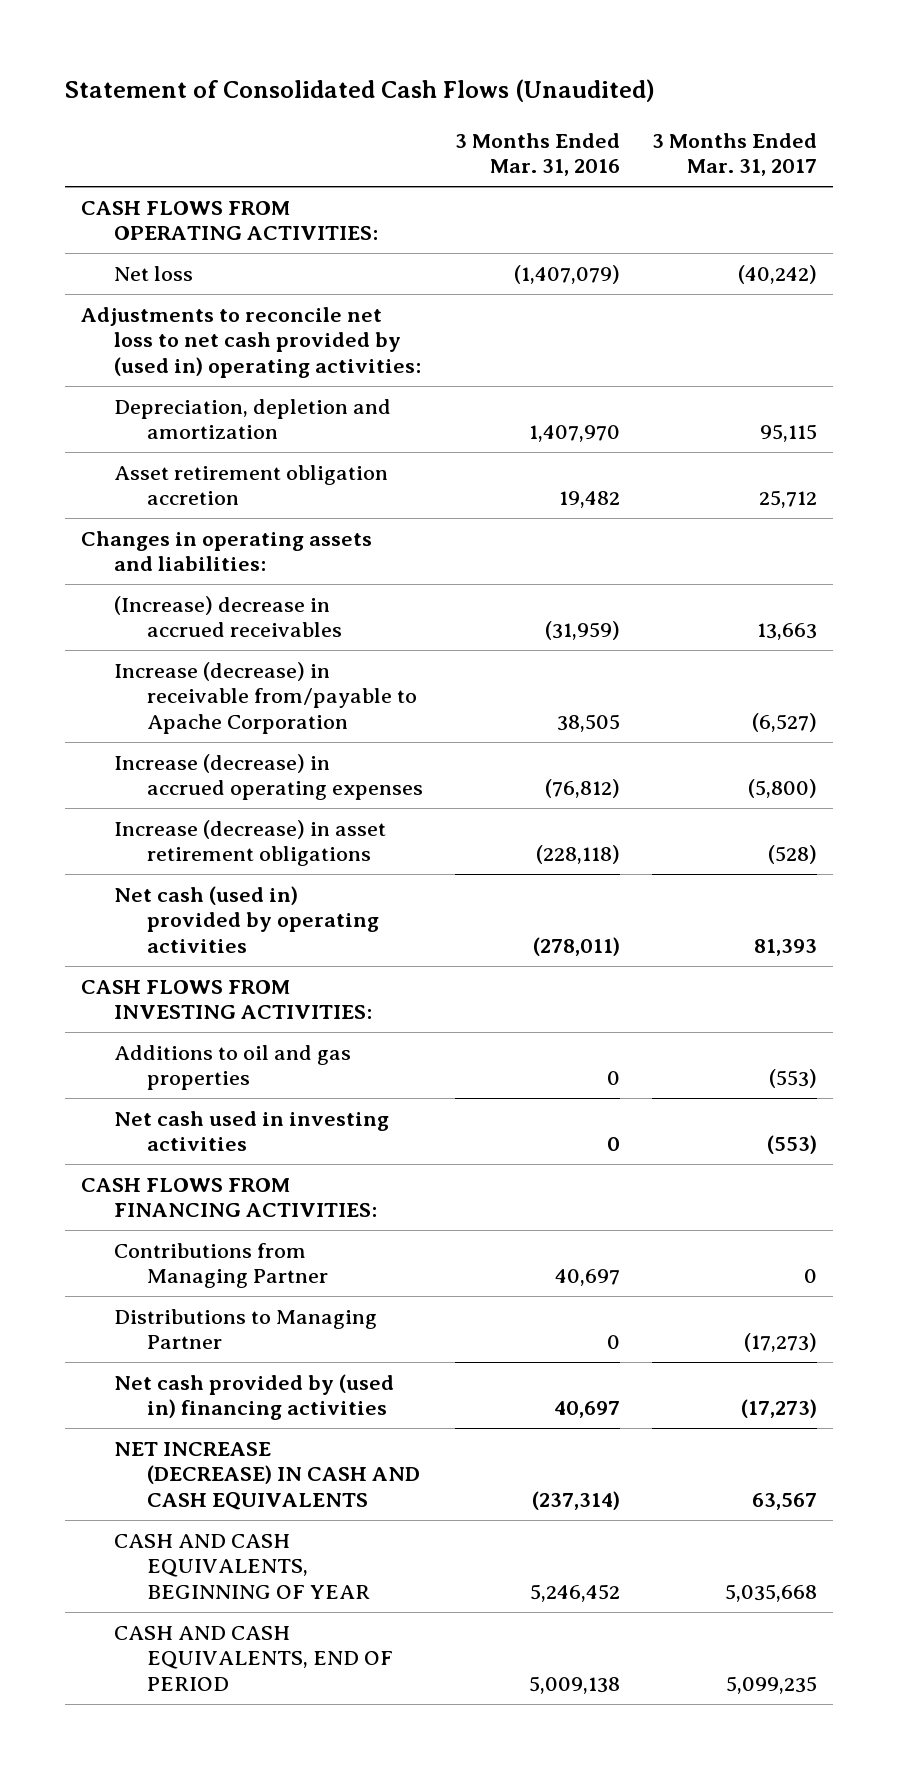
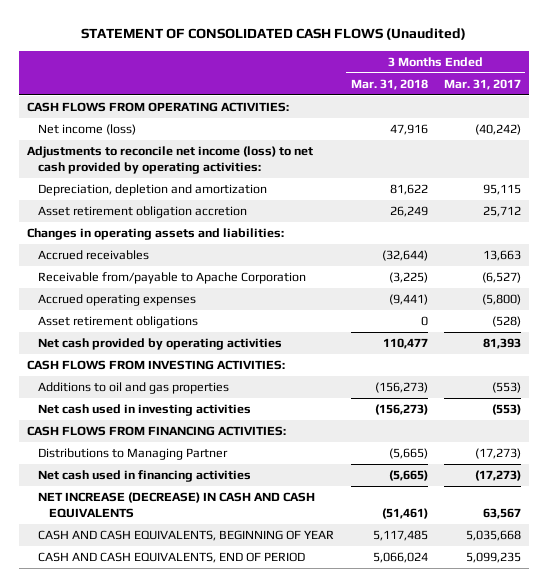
[65,79,656,103] Statement of Consolidated Cash Flows (Unaudited) -> [80,28,466,41] STATEMENT OF CONSOLIDATED CASH FLOWS (Unaudited)
[455,132,621,176] 3 Months Ended Mar. 31, 2016 -> none
none -> [350,78,428,90] Mar. 31, 2018
[114,265,194,281] Net loss -> [38,124,137,136] Net income (loss)
[81,306,422,378] Adjustments to reconcile net loss to net cash provided by (used in) operating activities: -> [27,146,314,175] Adjustments to reconcile net income (loss) to net cash provided by operating activities:
[114,595,343,638] (Increase) decrease in accrued receivables -> [38,250,150,261] Accrued receivables
[114,661,418,734] Increase (decrease) in receivable from/payable to Apache Corporation -> [38,272,307,285] Receivable from/payable to Apache Corporation
[114,753,424,801] Increase (decrease) in accrued operating expenses -> [38,294,197,307] Accrued operating expenses
[114,819,387,867] Increase (decrease) in asset retirement obligations -> [38,316,199,329] Asset retirement obligations
[114,885,380,953] Net cash (used in) provided by operating activities -> [38,338,283,351] Net cash provided by operating activities
[114,1242,329,1289] Contributions from Managing Partner -> none
[114,1373,395,1421] Net cash provided by (used in) financing activities -> [38,470,252,483] Net cash used in financing activities

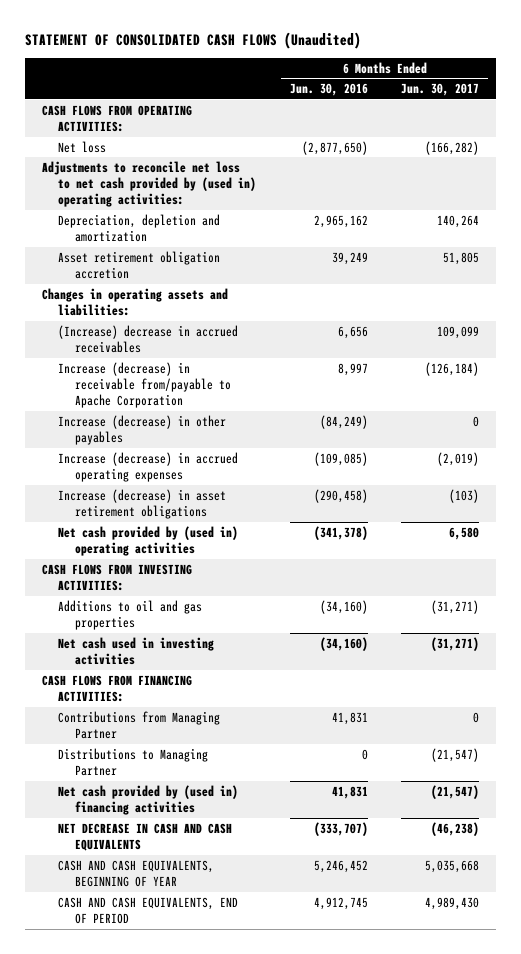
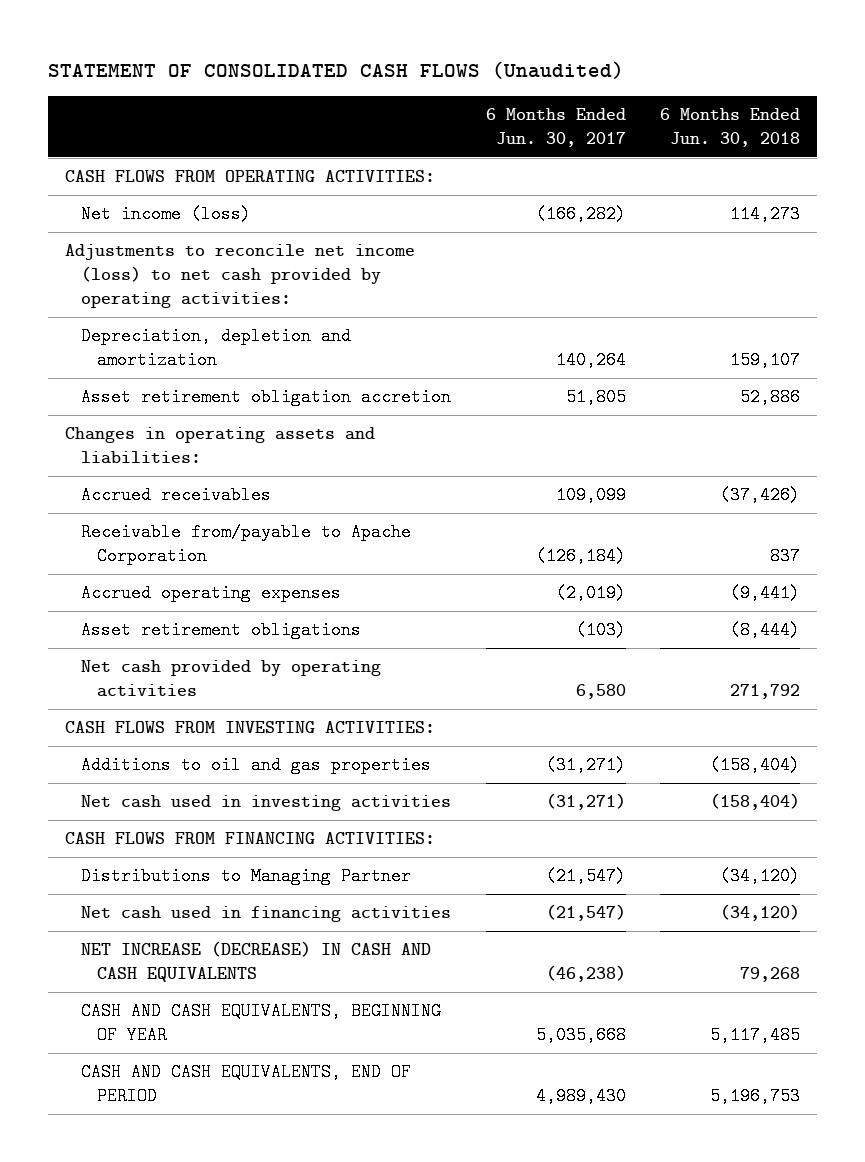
[289,83,368,97] Jun. 30, 2016 -> none
none -> [659,108,800,147] 6 Months Ended Jun. 30, 2018
[58,140,107,153] Net loss -> [81,205,252,224] Net income (loss)
[41,160,257,208] Adjustments to reconcile net loss to net cash provided by (used in) operating activities: -> [65,244,416,308] Adjustments to reconcile net income (loss) to net cash provided by operating activities:
[58,414,227,446] Increase (decrease) in other payables -> none
[58,324,239,354] (Increase) decrease in accrued receivables -> [81,486,272,505] Accrued receivables
[58,361,231,409] Increase (decrease) in receivable from/payable to Apache Corporation -> [81,523,412,565] Receivable from/payable to Apache Corporation
[58,451,239,483] Increase (decrease) in accrued operating expenses -> [81,584,342,603] Accrued operating expenses
[58,488,227,520] Increase (decrease) in asset retirement obligations -> [81,621,362,640] Asset retirement obligations
[58,525,239,557] Net cash provided by (used in) operating activities -> [81,660,382,697] Net cash provided by operating activities
[58,710,221,740] Contributions from Managing Partner -> none
[58,784,239,816] Net cash provided by (used in) financing activities -> [81,906,452,923] Net cash used in financing activities
[58,822,233,852] NET DECREASE IN CASH AND CASH EQUIVALENTS -> [81,941,432,982] NET INCREASE (DECREASE) IN CASH AND CASH EQUIVALENTS

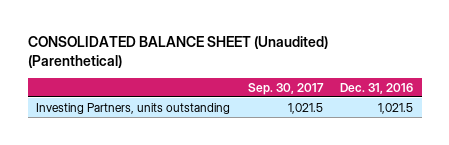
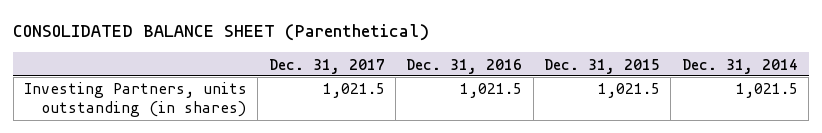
[27,35,328,68] CONSOLIDATED BALANCE SHEET (Unaudited) (Parenthetical) -> [13,24,430,42] CONSOLIDATED BALANCE SHEET (Parenthetical)
[247,82,324,95] Sep. 30, 2017 -> none
none -> [268,58,385,74] Dec. 31, 2017
none -> [544,58,661,74] Dec. 31, 2015
none -> [681,58,798,74] Dec. 31, 2014
[36,102,231,114] Investing Partners, units outstanding -> [24,82,248,118] Investing Partners, units outstanding (in shares)

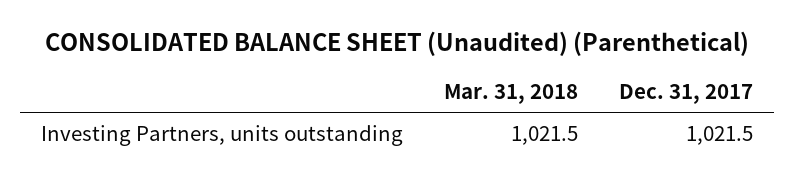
[13,24,430,42] CONSOLIDATED BALANCE SHEET (Parenthetical) -> [44,31,749,57] CONSOLIDATED BALANCE SHEET (Unaudited) (Parenthetical)
[406,58,523,74] Dec. 31, 2016 -> none
[544,58,661,74] Dec. 31, 2015 -> none
[681,58,798,74] Dec. 31, 2014 -> none
none -> [443,84,578,105] Mar. 31, 2018
[24,82,248,118] Investing Partners, units outstanding (in shares) -> [40,124,403,146] Investing Partners, units outstanding

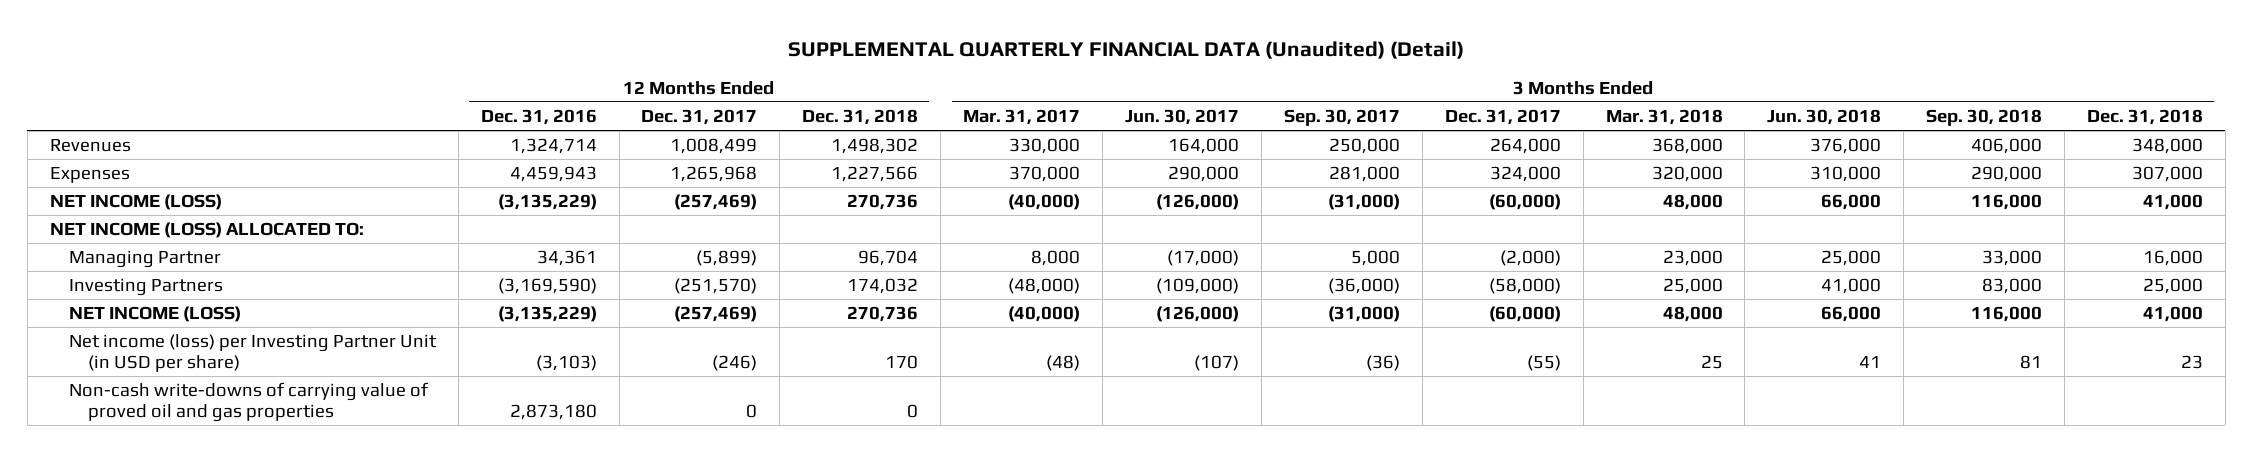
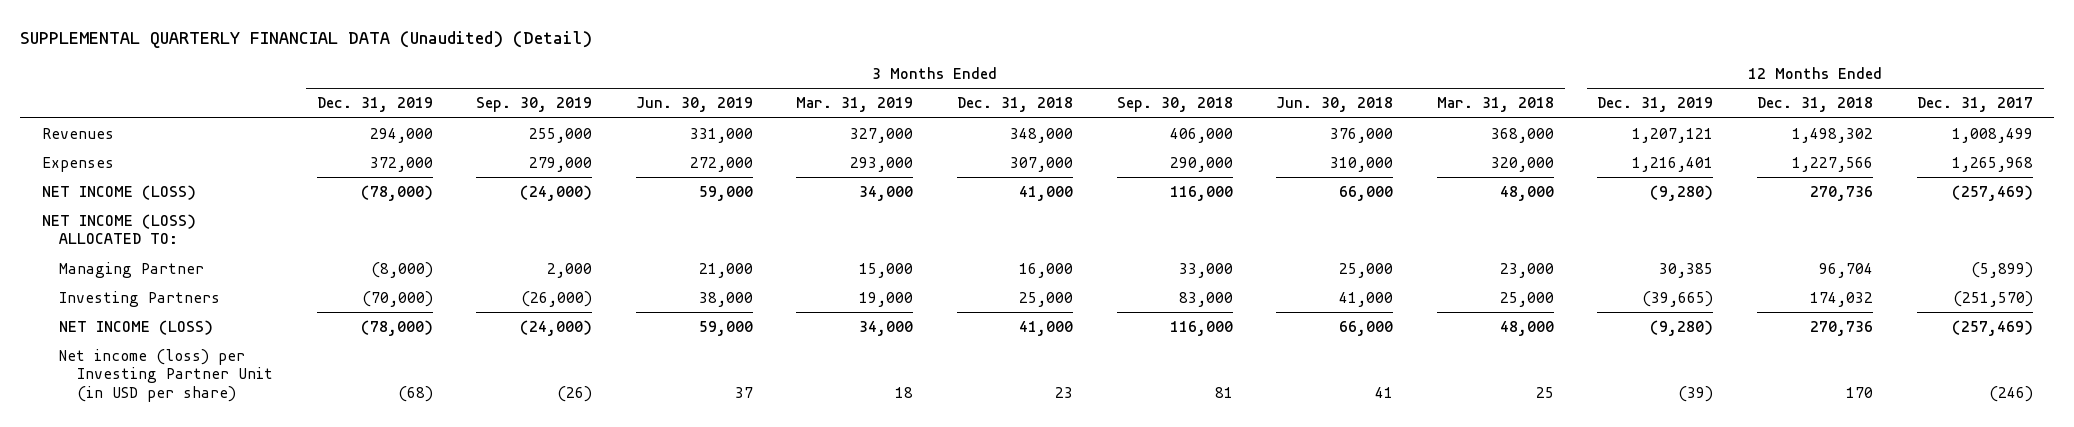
[480,108,597,125] Dec. 31, 2016 -> none
[963,108,1081,125] Mar. 31, 2017 -> none
[1124,108,1239,125] Jun. 30, 2017 -> none
[1283,108,1400,126] Sep. 30, 2017 -> none
[1444,108,1561,125] Dec. 31, 2017 -> none
none -> [316,97,433,113] Dec. 31, 2019
none -> [476,97,593,113] Sep. 30, 2019
none -> [635,97,753,113] Jun. 30, 2019
none -> [796,97,914,113] Mar. 31, 2019
none -> [1597,97,1714,113] Dec. 31, 2019
[68,381,429,423] Non-cash write-downs of carrying value of proved oil and gas properties -> none

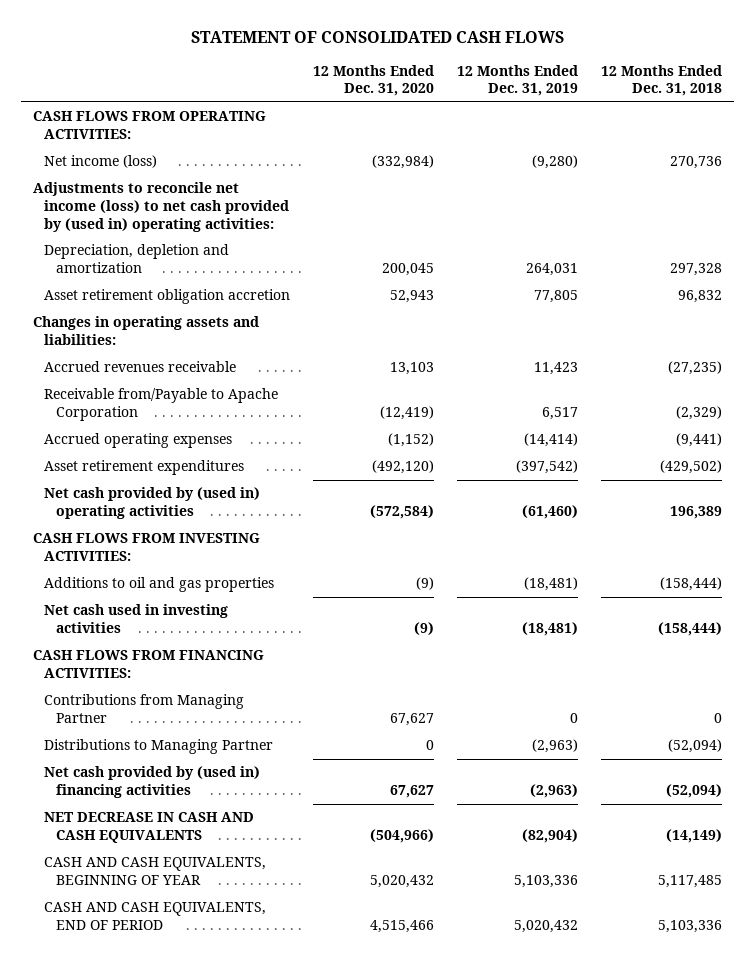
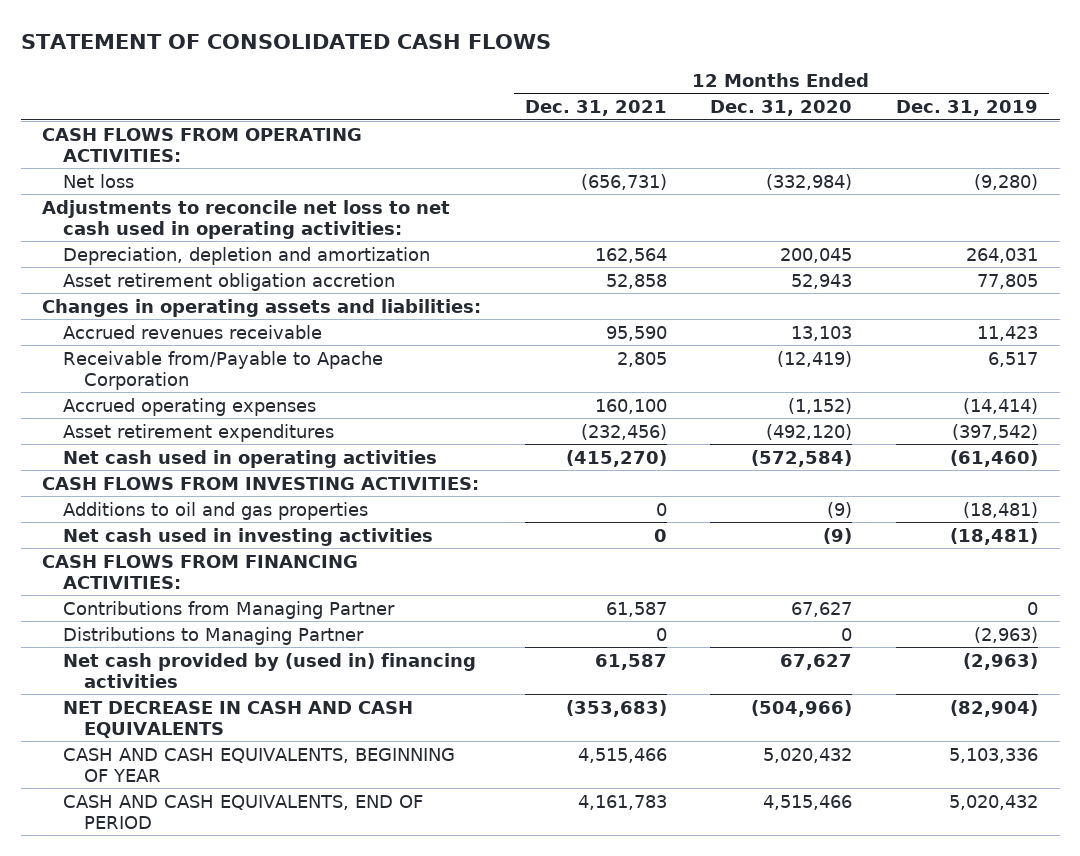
[601,64,723,97] 12 Months Ended Dec. 31, 2018 -> none
none -> [524,100,667,117] Dec. 31, 2021
[44,155,158,169] Net income (loss) -> [62,173,134,188] Net loss
[32,182,290,232] Adjustments to reconcile net income (loss) to net cash provided by (used in) operating activities: -> [42,199,451,239] Adjustments to reconcile net loss to net cash used in operating activities:
[44,487,261,520] Net cash provided by (used in) operating activities -> [62,449,437,468] Net cash used in operating activities

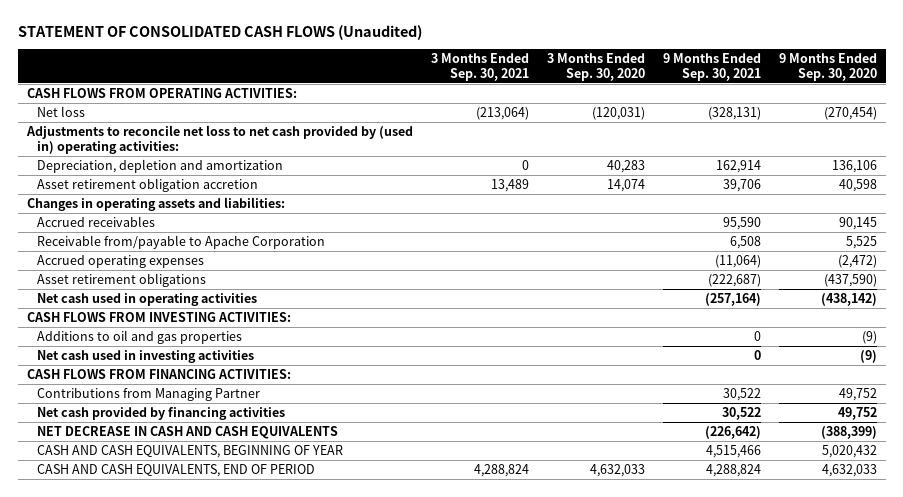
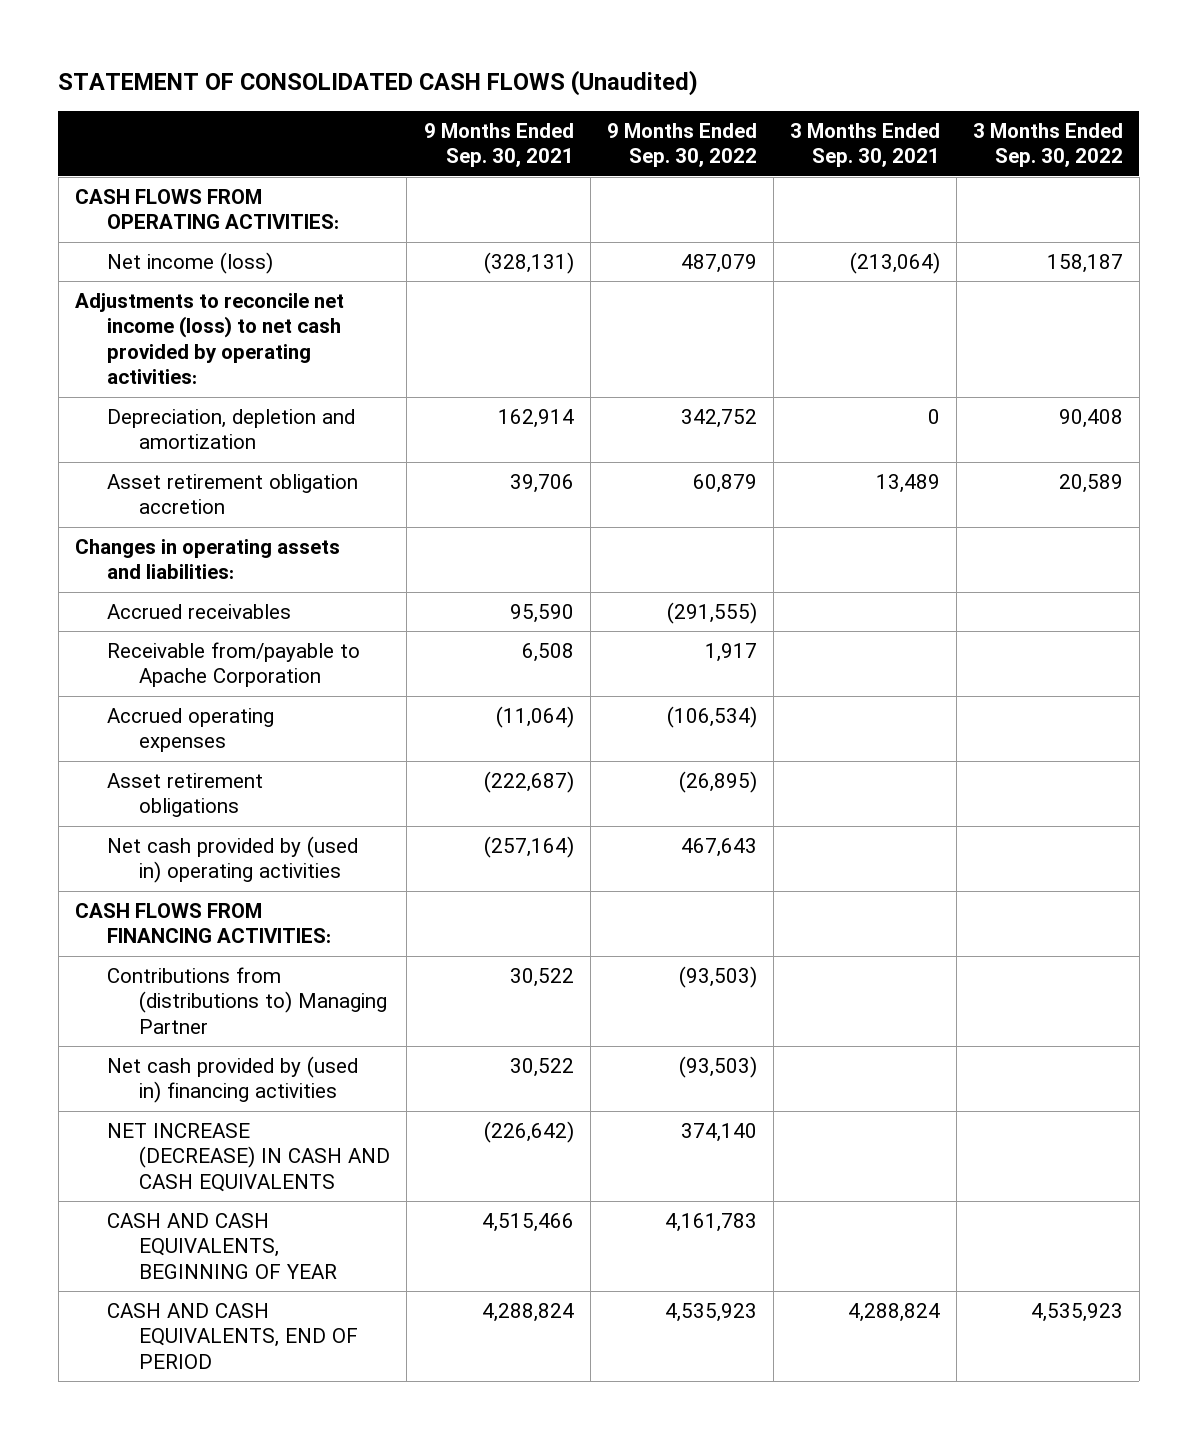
[546,53,645,82] 3 Months Ended Sep. 30, 2020 -> none
[778,53,877,82] 9 Months Ended Sep. 30, 2020 -> none
none -> [606,123,757,168] 9 Months Ended Sep. 30, 2022
none -> [972,123,1123,168] 3 Months Ended Sep. 30, 2022
[36,105,85,117] Net loss -> [107,252,274,275] Net income (loss)
[25,124,413,154] Adjustments to reconcile net loss to net cash provided by (used in) operating activities: -> [75,293,345,385] Adjustments to reconcile net income (loss) to net cash provided by operating activities:
[26,311,291,322] CASH FLOWS FROM INVESTING ACTIVITIES: -> none
[36,329,242,344] Additions to oil and gas properties -> none
[36,349,254,363] Net cash used in investing activities -> none
[36,292,257,306] Net cash used in operating activities -> [107,836,359,884] Net cash provided by (used in) operating activities
[36,387,260,401] Contributions from Managing Partner -> [107,967,388,1034] Contributions from (distributions to) Managing Partner
[36,406,285,420] Net cash provided by financing activities -> [107,1056,359,1104] Net cash provided by (used in) financing activities
[36,425,338,439] NET DECREASE IN CASH AND CASH EQUIVALENTS -> [107,1123,391,1192] NET INCREASE (DECREASE) IN CASH AND CASH EQUIVALENTS

